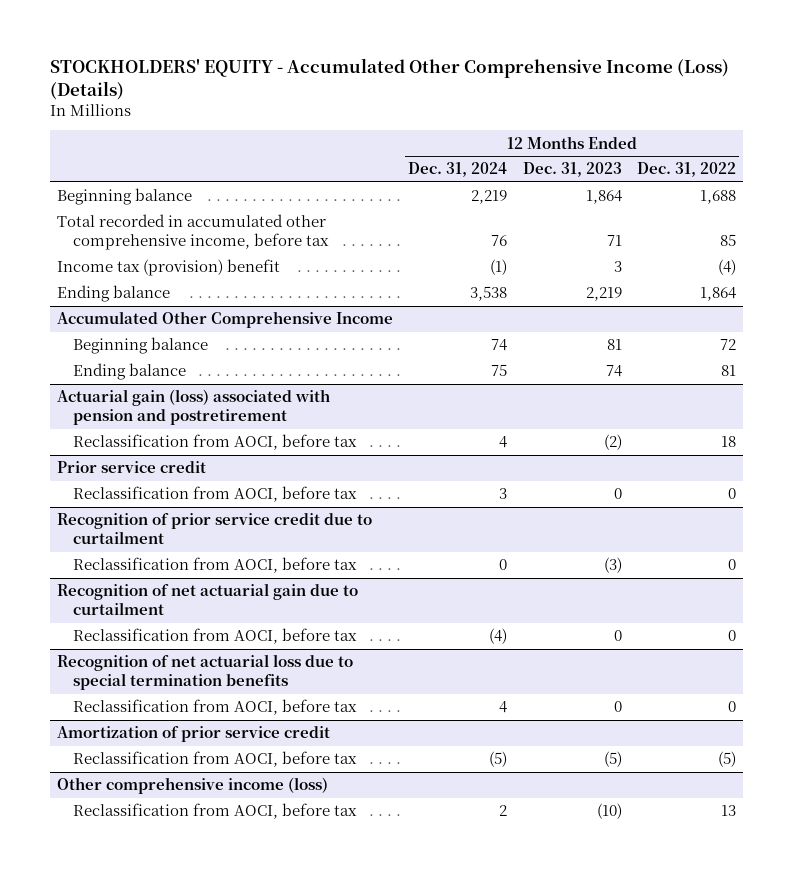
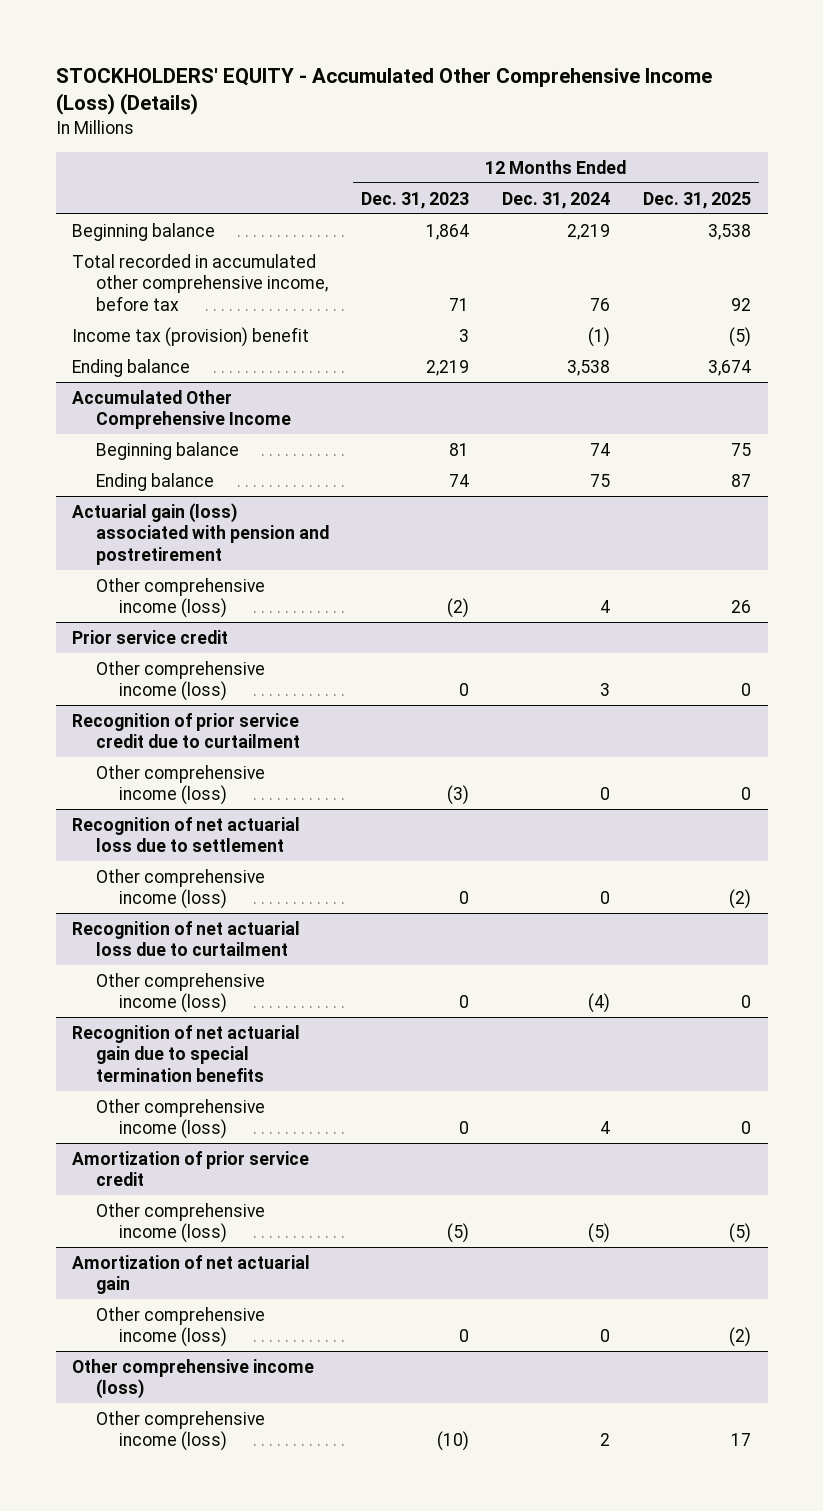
[636,162,736,178] Dec. 31, 2022 -> none
none -> [643,191,752,209] Dec. 31, 2025
[72,434,357,451] Reclassification from AOCI, before tax -> [95,577,265,619] Other comprehensive income (loss)
[72,486,357,503] Reclassification from AOCI, before tax -> [95,660,265,702] Other comprehensive income (loss)
[72,628,357,645] Reclassification from AOCI, before tax -> none
[72,699,357,716] Reclassification from AOCI, before tax -> none
[72,557,357,574] Reclassification from AOCI, before tax -> [95,764,265,806] Other comprehensive income (loss)
none -> [71,816,300,853] Recognition of net actuarial loss due to settlement
none -> [95,868,265,910] Other comprehensive income (loss)
[57,583,359,616] Recognition of net actuarial gain due to curtailment -> [71,920,300,957] Recognition of net actuarial loss due to curtailment
none -> [95,972,265,1014] Other comprehensive income (loss)
[57,654,354,691] Recognition of net actuarial loss due to special termination benefits -> [71,1024,300,1082] Recognition of net actuarial gain due to special termination benefits
none -> [95,1098,265,1140] Other comprehensive income (loss)
[72,751,357,768] Reclassification from AOCI, before tax -> [95,1202,265,1244] Other comprehensive income (loss)
none -> [71,1254,310,1295] Amortization of net actuarial gain
none -> [95,1306,265,1348] Other comprehensive income (loss)
[72,803,357,820] Reclassification from AOCI, before tax -> [95,1410,265,1452] Other comprehensive income (loss)

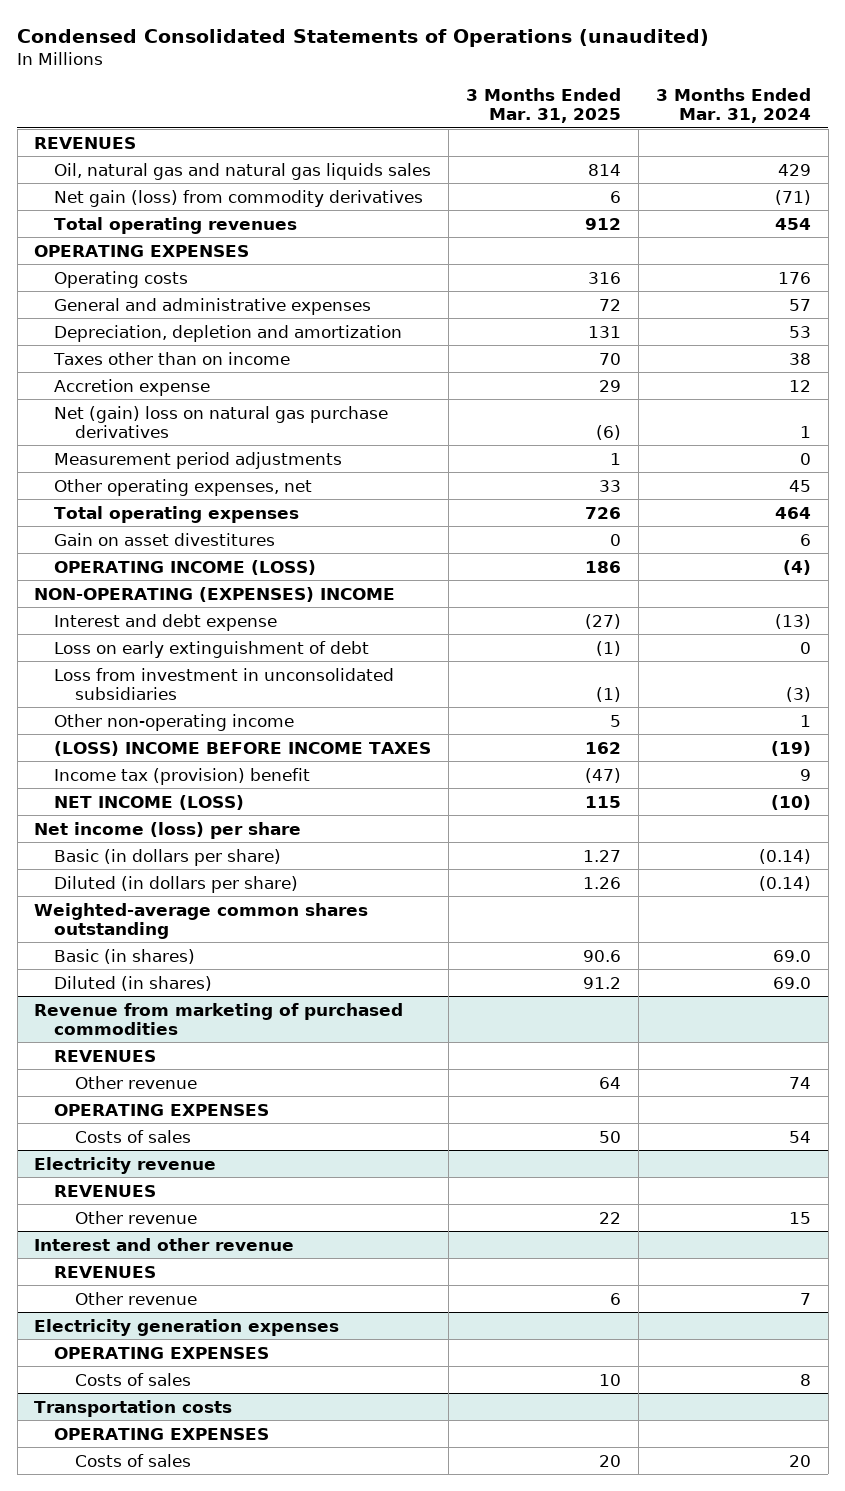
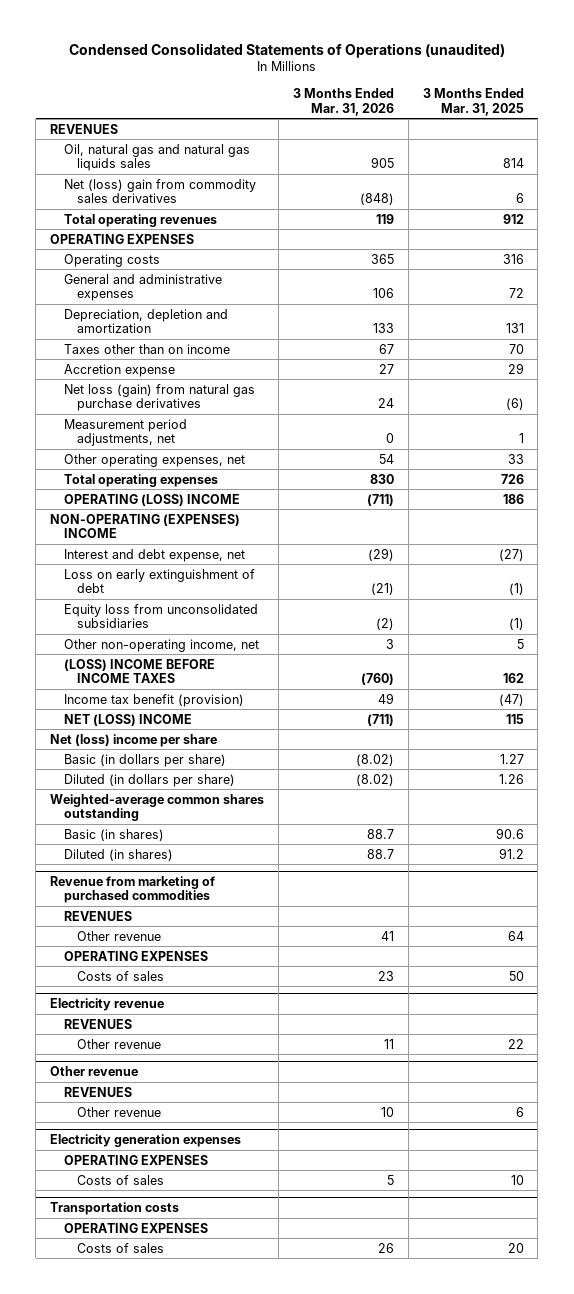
[655,88,811,124] 3 Months Ended Mar. 31, 2024 -> none
none -> [292,88,394,116] 3 Months Ended Mar. 31, 2026
[54,189,424,207] Net gain (loss) from commodity derivatives -> [63,178,256,204] Net (loss) gain from commodity sales derivatives
[54,405,389,438] Net (gain) loss on natural gas purchase derivatives -> [63,383,255,412] Net loss (gain) from natural gas purchase derivatives
[54,451,343,469] Measurement period adjustments -> [63,418,187,447] Measurement period adjustments, net
[54,532,276,546] Gain on asset divestitures -> none
[54,559,317,575] OPERATING INCOME (LOSS) -> [63,493,240,506] OPERATING (LOSS) INCOME
[54,613,278,631] Interest and debt expense -> [63,548,245,562] Interest and debt expense, net
[54,667,395,700] Loss from investment in unconsolidated subsidiaries -> [63,603,258,629] Equity loss from unconsolidated subsidiaries
[54,713,295,731] Other non-operating income -> [63,638,259,652] Other non-operating income, net
[54,767,311,785] Income tax (provision) benefit -> [63,693,244,707] Income tax benefit (provision)
[54,794,245,810] NET INCOME (LOSS) -> [63,713,192,726] NET (LOSS) INCOME
[34,821,302,839] Net income (loss) per share -> [50,733,218,747] Net (loss) income per share
[34,1237,295,1251] Interest and other revenue -> [50,1065,139,1076] Other revenue

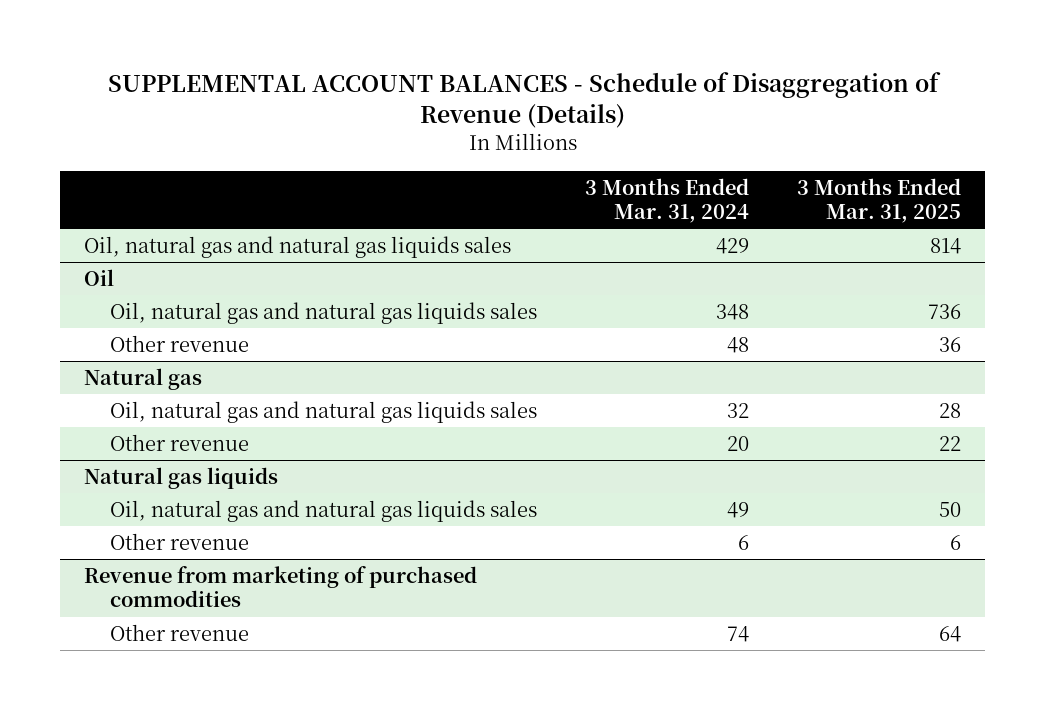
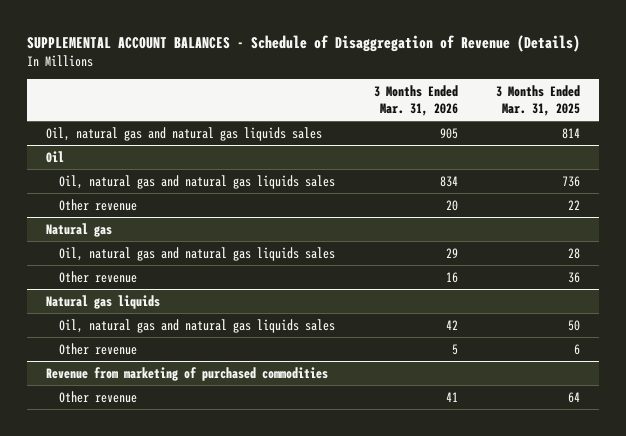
[585,177,750,224] 3 Months Ended Mar. 31, 2024 -> none
none -> [373,84,458,116] 3 Months Ended Mar. 31, 2026
[939,337,962,353] 36 -> [568,199,581,210] 22
[939,436,962,452] 22 -> [568,271,581,283] 36

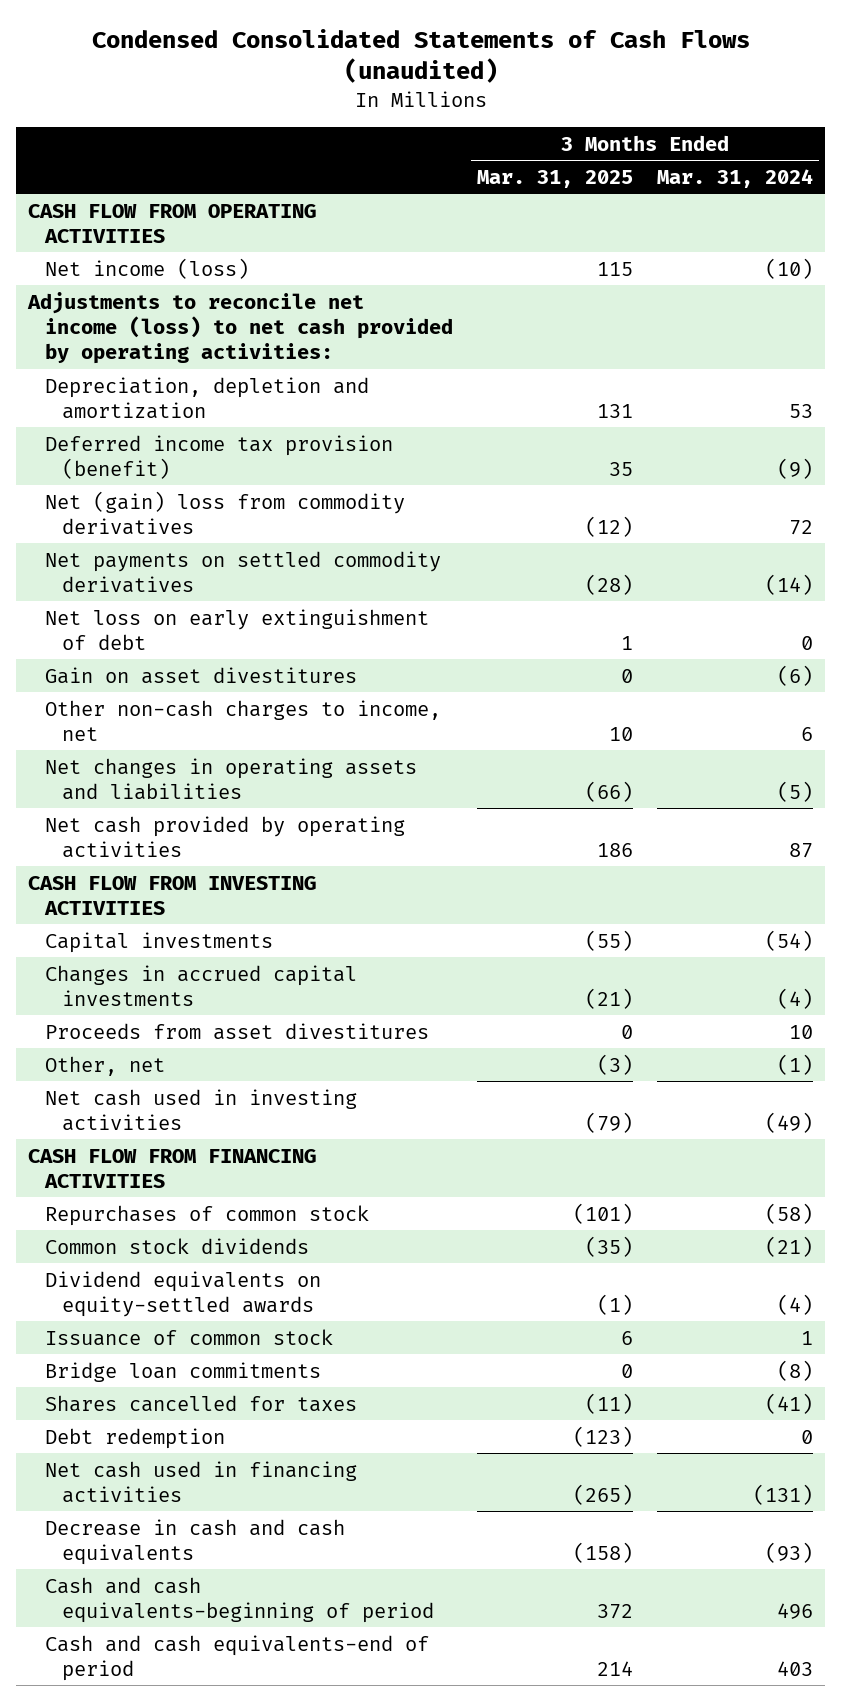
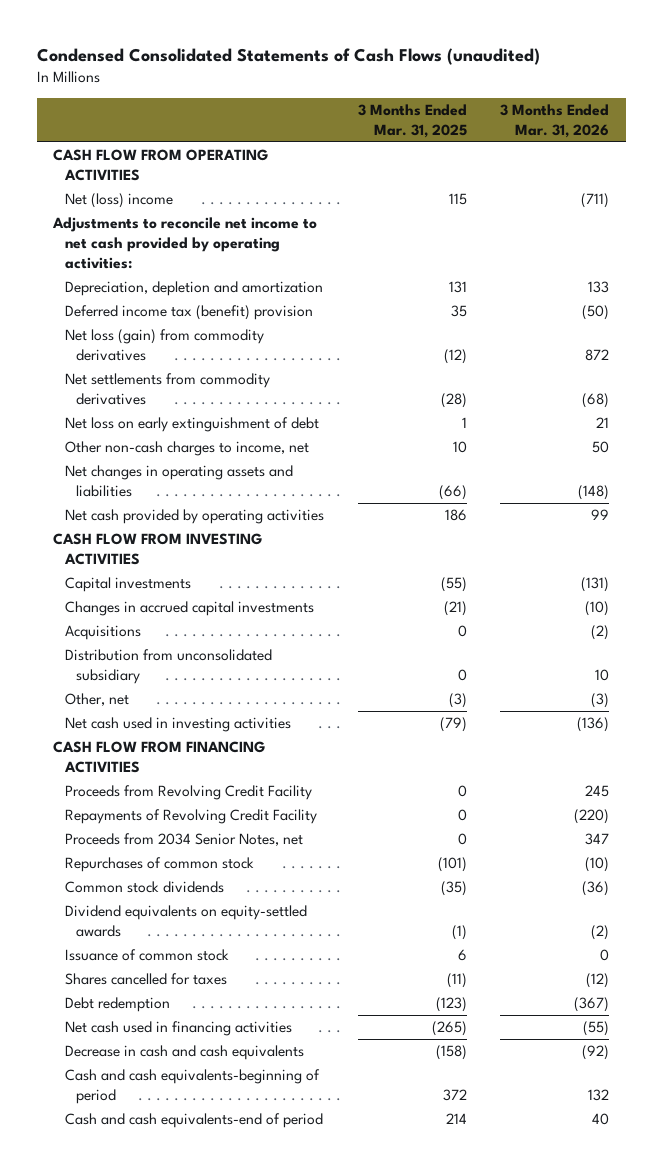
[657,168,814,188] Mar. 31, 2024 -> none
none -> [500,103,610,138] 3 Months Ended Mar. 31, 2026
[45,257,250,279] Net income (loss) -> [64,193,173,209] Net (loss) income
[27,291,454,365] Adjustments to reconcile net income (loss) to net cash provided by operating activities: -> [52,217,318,270] Adjustments to reconcile net income to net cash provided by operating activities:
[45,434,394,479] Deferred income tax provision (benefit) -> [64,305,313,321] Deferred income tax (benefit) provision
[45,490,406,535] Net (gain) loss from commodity derivatives -> [64,329,264,362] Net loss (gain) from commodity derivatives
[45,550,442,593] Net payments on settled commodity derivatives -> [64,373,270,406] Net settlements from commodity derivatives
[45,666,358,684] Gain on asset divestitures -> none
[45,1022,430,1040] Proceeds from asset divestitures -> none
none -> [64,625,141,641] Acquisitions
none -> [64,649,272,685] Distribution from unconsolidated subsidiary
none -> [64,785,312,801] Proceeds from Revolving Credit Facility
none -> [64,809,317,825] Repayments of Revolving Credit Facility
none -> [64,833,303,847] Proceeds from 2034 Senior Notes, net
[45,1361,322,1382] Bridge loan commitments -> none

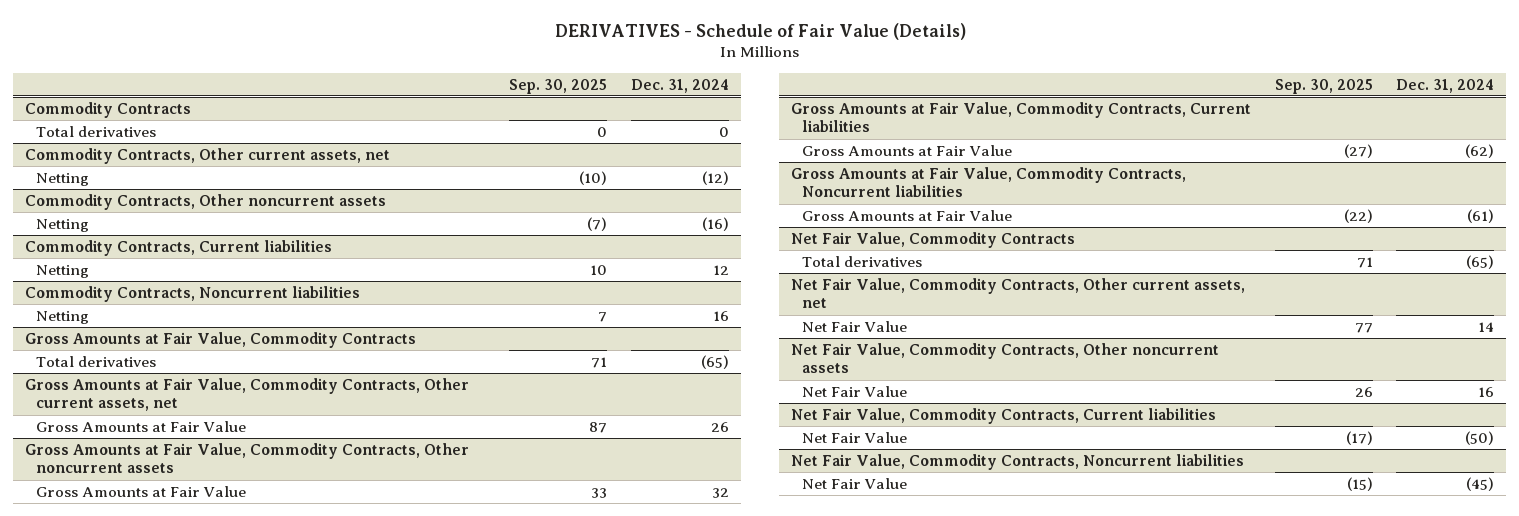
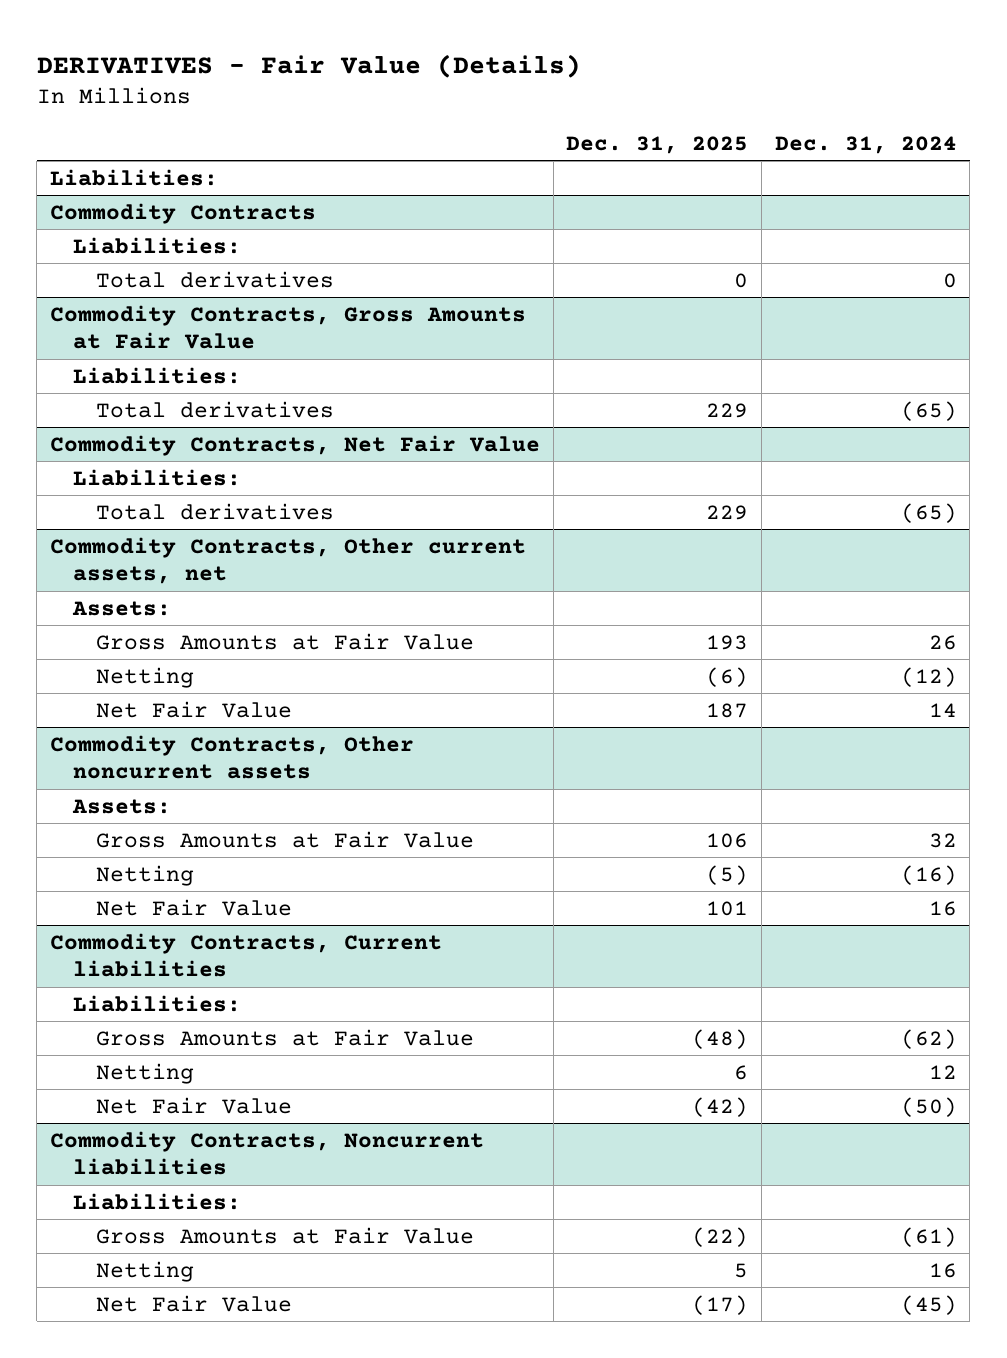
[554,22,966,40] DERIVATIVES - Schedule of Fair Value (Details) -> [36,53,581,78] DERIVATIVES - Fair Value (Details)
[508,78,607,94] Sep. 30, 2025 -> none
none -> [566,136,749,155] Dec. 31, 2025
none -> [50,168,219,186] Liabilities:
none -> [73,236,242,254] Liabilities:
none -> [50,304,527,350] Commodity Contracts, Gross Amounts at Fair Value
none -> [73,366,242,384] Liabilities:
none -> [96,400,335,418] Total derivatives
none -> [50,434,541,456] Commodity Contracts, Net Fair Value
none -> [73,468,242,486] Liabilities:
none -> [96,502,335,520] Total derivatives
none -> [72,600,172,616] Assets:
none -> [96,632,475,650] Gross Amounts at Fair Value
none -> [96,700,293,718] Net Fair Value
none -> [72,798,172,814] Assets:
none -> [96,830,475,848] Gross Amounts at Fair Value
none -> [96,898,293,916] Net Fair Value
none -> [73,994,242,1012] Liabilities:
none -> [96,1028,475,1046] Gross Amounts at Fair Value
none -> [96,1096,293,1114] Net Fair Value
[24,331,416,348] Gross Amounts at Fair Value, Commodity Contracts -> none
[36,355,157,367] Total derivatives -> none
[24,377,469,412] Gross Amounts at Fair Value, Commodity Contracts, Other current assets, net -> none
[36,420,247,432] Gross Amounts at Fair Value -> none
[24,442,469,474] Gross Amounts at Fair Value, Commodity Contracts, Other noncurrent assets -> none
[36,485,247,497] Gross Amounts at Fair Value -> none
[790,101,1251,133] Gross Amounts at Fair Value, Commodity Contracts, Current liabilities -> none
[801,144,1012,156] Gross Amounts at Fair Value -> none
[790,166,1186,198] Gross Amounts at Fair Value, Commodity Contracts, Noncurrent liabilities -> none
none -> [73,1192,242,1210] Liabilities:
[790,231,1075,248] Net Fair Value, Commodity Contracts -> none
[801,255,922,267] Total derivatives -> none
[790,277,1245,309] Net Fair Value, Commodity Contracts, Other current assets, net -> none
[801,320,907,332] Net Fair Value -> none
[790,342,1219,374] Net Fair Value, Commodity Contracts, Other noncurrent assets -> none
[801,385,907,397] Net Fair Value -> none
[790,407,1216,424] Net Fair Value, Commodity Contracts, Current liabilities -> none
[801,431,907,443] Net Fair Value -> none
[790,453,1244,470] Net Fair Value, Commodity Contracts, Noncurrent liabilities -> none
[36,310,90,324] Netting -> [96,1260,195,1282] Netting

